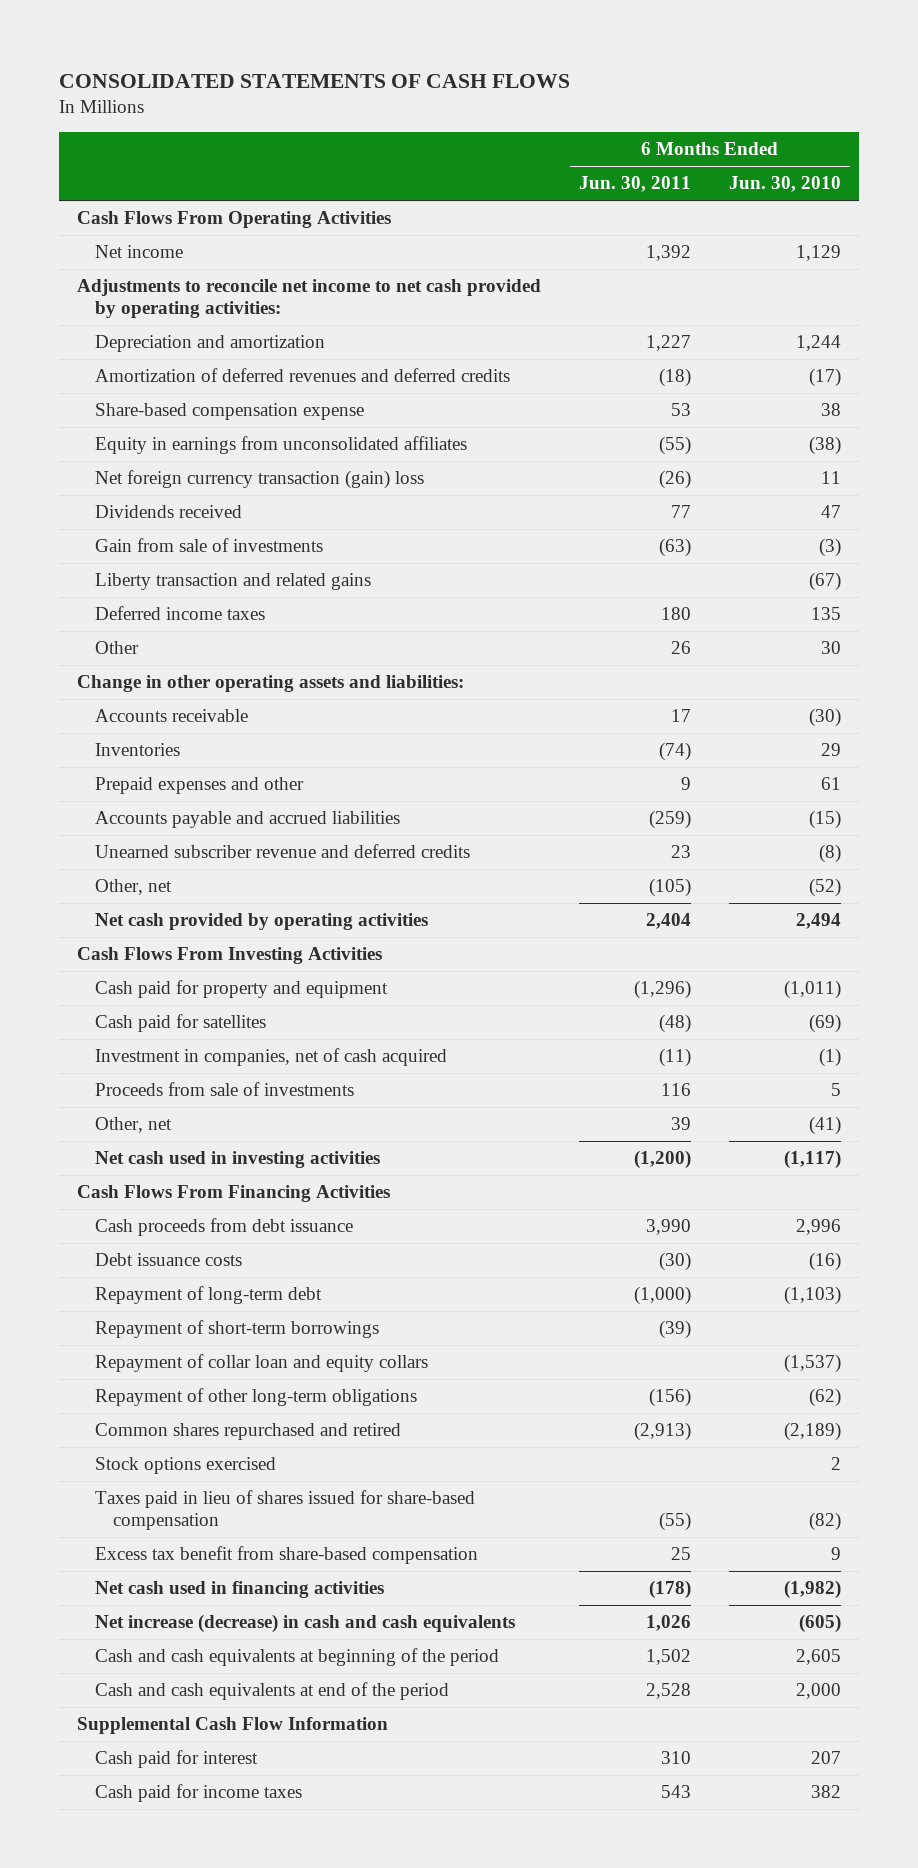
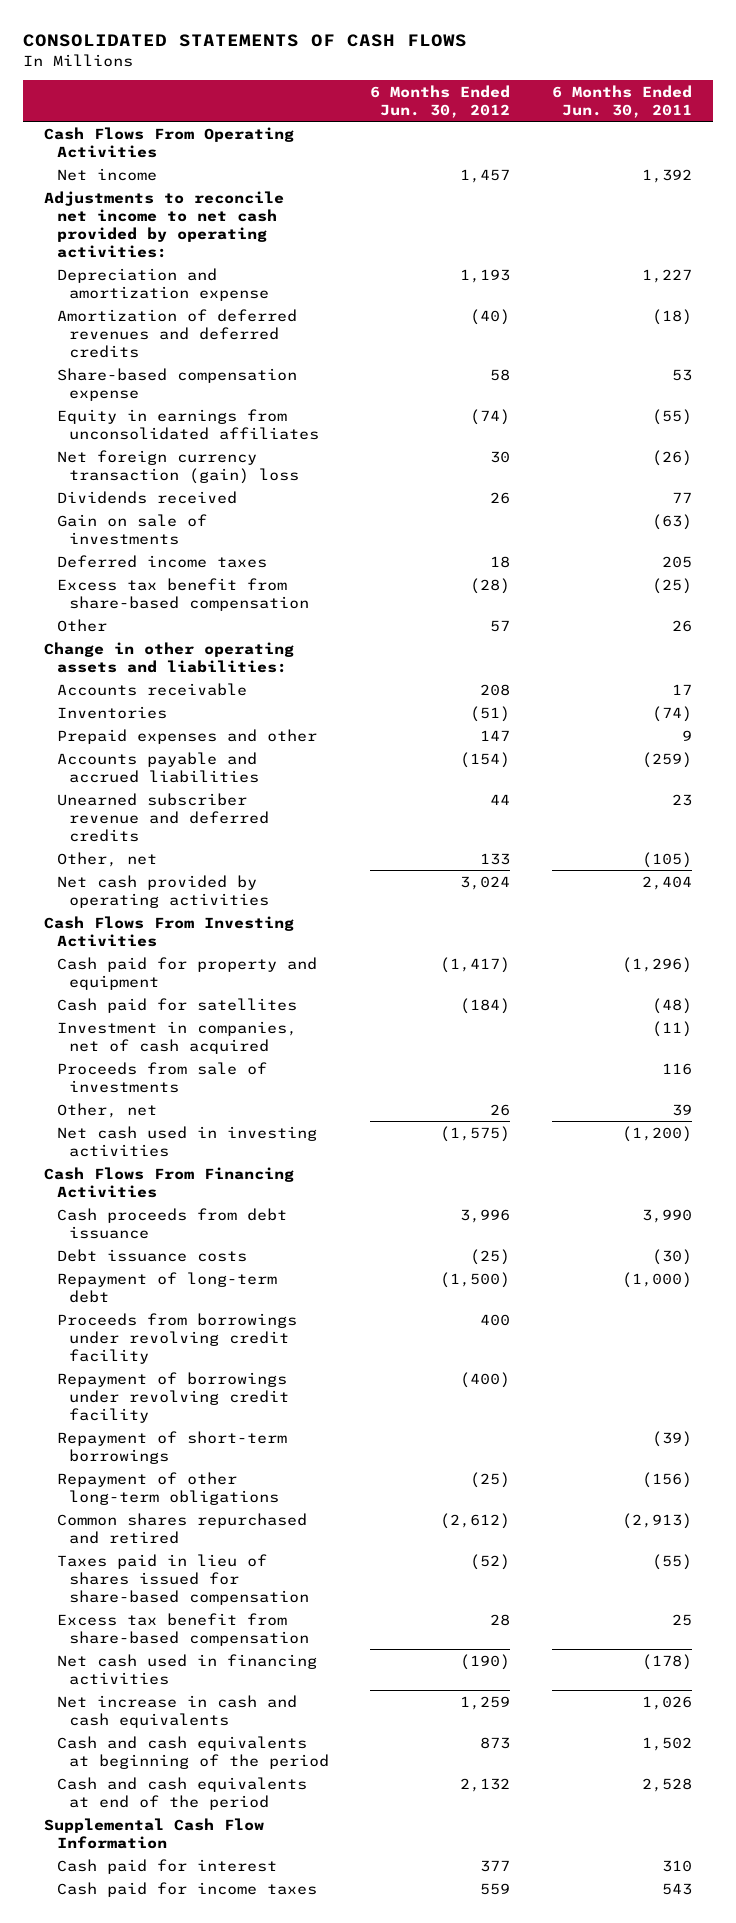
[728,176,841,193] Jun. 30, 2010 -> none
none -> [370,84,511,118] 6 Months Ended Jun. 30, 2012
[95,335,326,353] Depreciation and amortization -> [56,267,269,301] Depreciation and amortization expense
[95,573,372,591] Liberty transaction and related gains -> none
[95,538,324,553] Gain from sale of investments -> [56,513,207,545] Gain on sale of investments
[661,607,692,621] 180 -> [661,555,692,568] 205
none -> [56,577,309,611] Excess tax benefit from share-based compensation
none -> [56,1312,297,1364] Proceeds from borrowings under revolving credit facility
none -> [56,1371,289,1423] Repayment of borrowings under revolving credit facility
[95,1354,429,1373] Repayment of collar loan and equity collars -> none
[95,1457,277,1475] Stock options exercised -> none
[95,1614,516,1634] Net increase (decrease) in cash and cash equivalents -> [56,1694,297,1728] Net increase in cash and cash equivalents

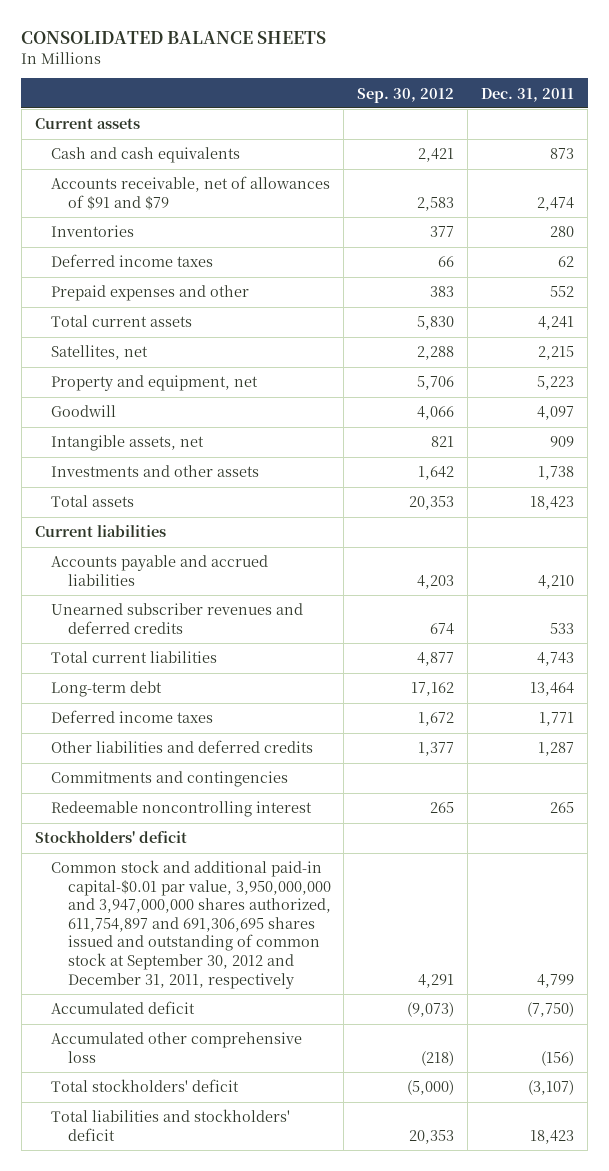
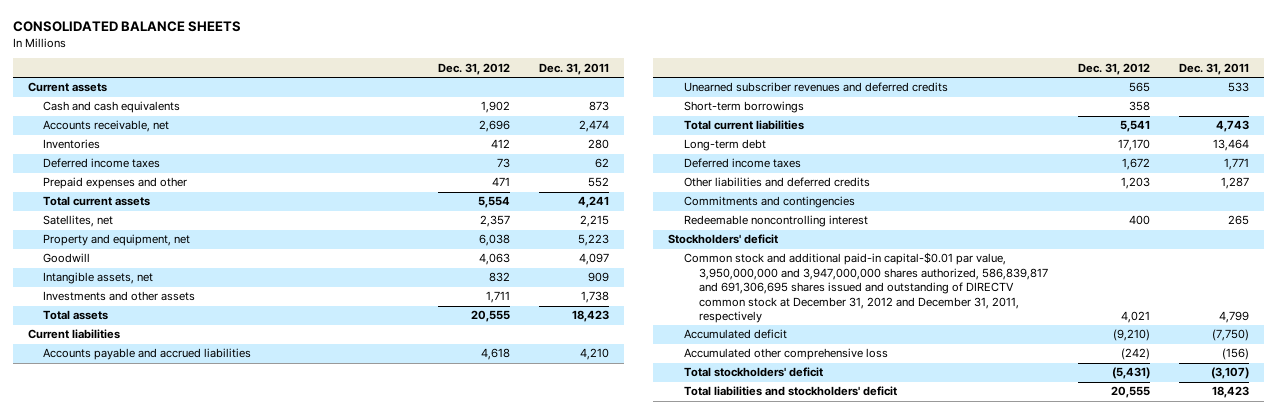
[357,87,455,103] Sep. 30, 2012 -> none
none -> [437,62,510,75] Dec. 31, 2012
[51,176,331,210] Accounts receivable, net of allowances of $91 and $79 -> [43,120,170,133] Accounts receivable, net
none -> [683,101,804,114] Short-term borrowings
[51,860,331,989] Common stock and additional paid-in capital-$0.01 par value, 3,950,000,000 and 3,947,000,000 shares authorized, 611,754,897 and 691,306,695 shares issued and outstanding of common stock at September 30, 2012 and December 31, 2011, respectively -> [683,252,1049,324] Common stock and additional paid-in capital-$0.01 par value, 3,950,000,000 and 3,947,000,000 shares authorized, 586,839,817 and 691,306,695 shares issued and outstanding of DIRECTV common stock at December 31, 2012 and December 31, 2011, respectively

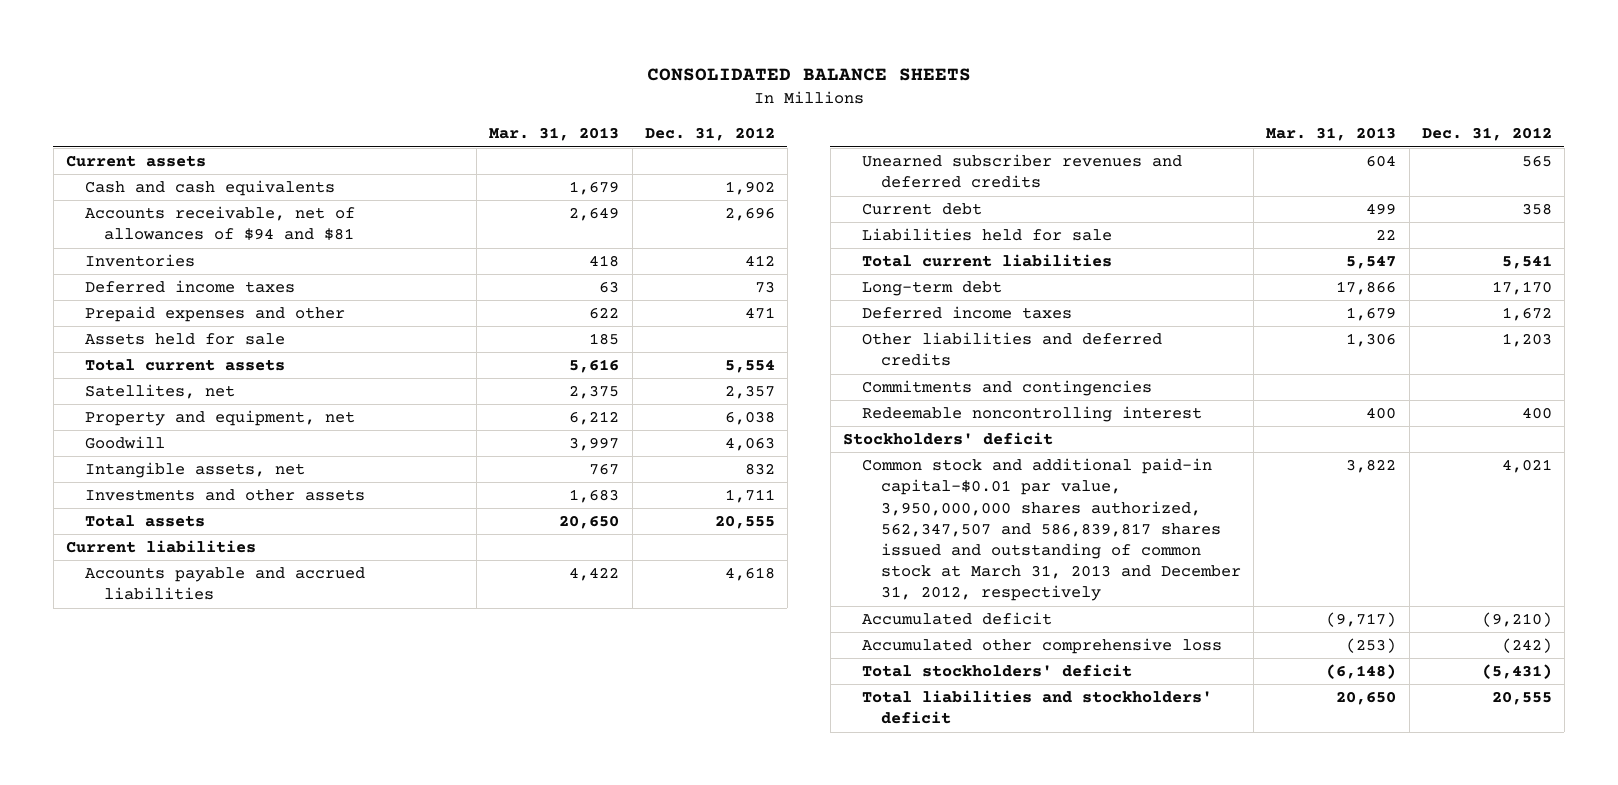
[539,62,610,75] Dec. 31, 2011 -> none
none -> [489,127,620,142] Mar. 31, 2013
[43,120,170,133] Accounts receivable, net -> [84,206,355,242] Accounts receivable, net of allowances of $94 and $81
none -> [84,333,285,346] Assets held for sale
[683,101,804,114] Short-term borrowings -> [861,203,982,216] Current debt
none -> [861,228,1112,242] Liabilities held for sale
[683,252,1049,324] Common stock and additional paid-in capital-$0.01 par value, 3,950,000,000 and 3,947,000,000 shares authorized, 586,839,817 and 691,306,695 shares issued and outstanding of DIRECTV common stock at December 31, 2012 and December 31, 2011, respectively -> [861,458,1241,602] Common stock and additional paid-in capital-$0.01 par value, 3,950,000,000 shares authorized, 562,347,507 and 586,839,817 shares issued and outstanding of common stock at March 31, 2013 and December 31, 2012, respectively

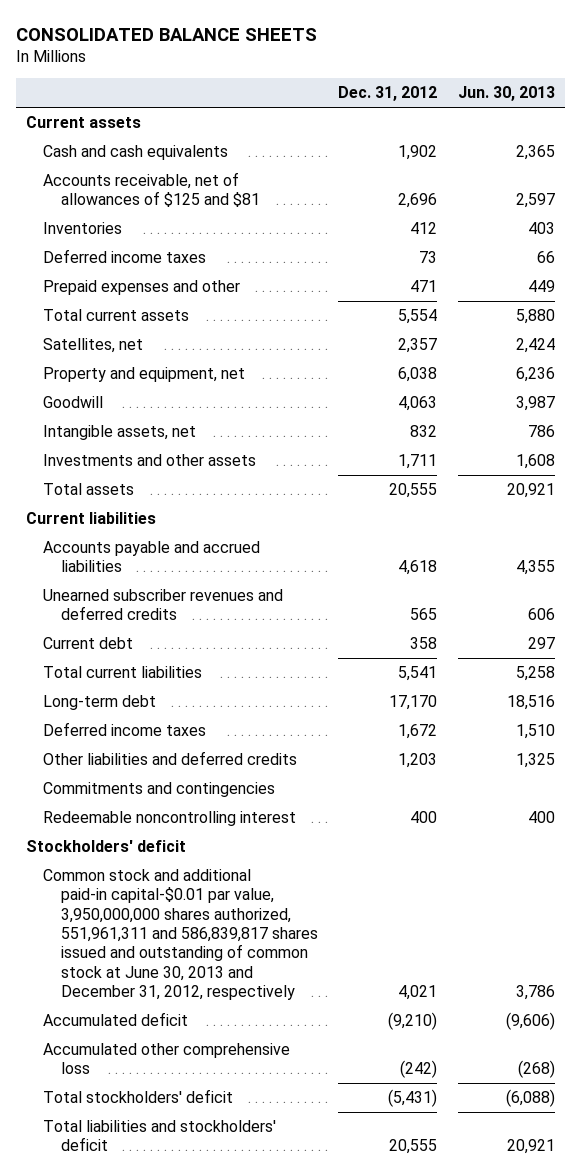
[489,127,620,142] Mar. 31, 2013 -> none
none -> [457,86,555,102] Jun. 30, 2013
[84,206,355,242] Accounts receivable, net of allowances of $94 and $81 -> [43,172,260,208] Accounts receivable, net of allowances of $125 and $81
[84,333,285,346] Assets held for sale -> none
[861,228,1112,242] Liabilities held for sale -> none
[861,458,1241,602] Common stock and additional paid-in capital-$0.01 par value, 3,950,000,000 shares authorized, 562,347,507 and 586,839,817 shares issued and outstanding of common stock at March 31, 2013 and December 31, 2012, respectively -> [43,869,318,1001] Common stock and additional paid-in capital-$0.01 par value, 3,950,000,000 shares authorized, 551,961,311 and 586,839,817 shares issued and outstanding of common stock at June 30, 2013 and December 31, 2012, respectively

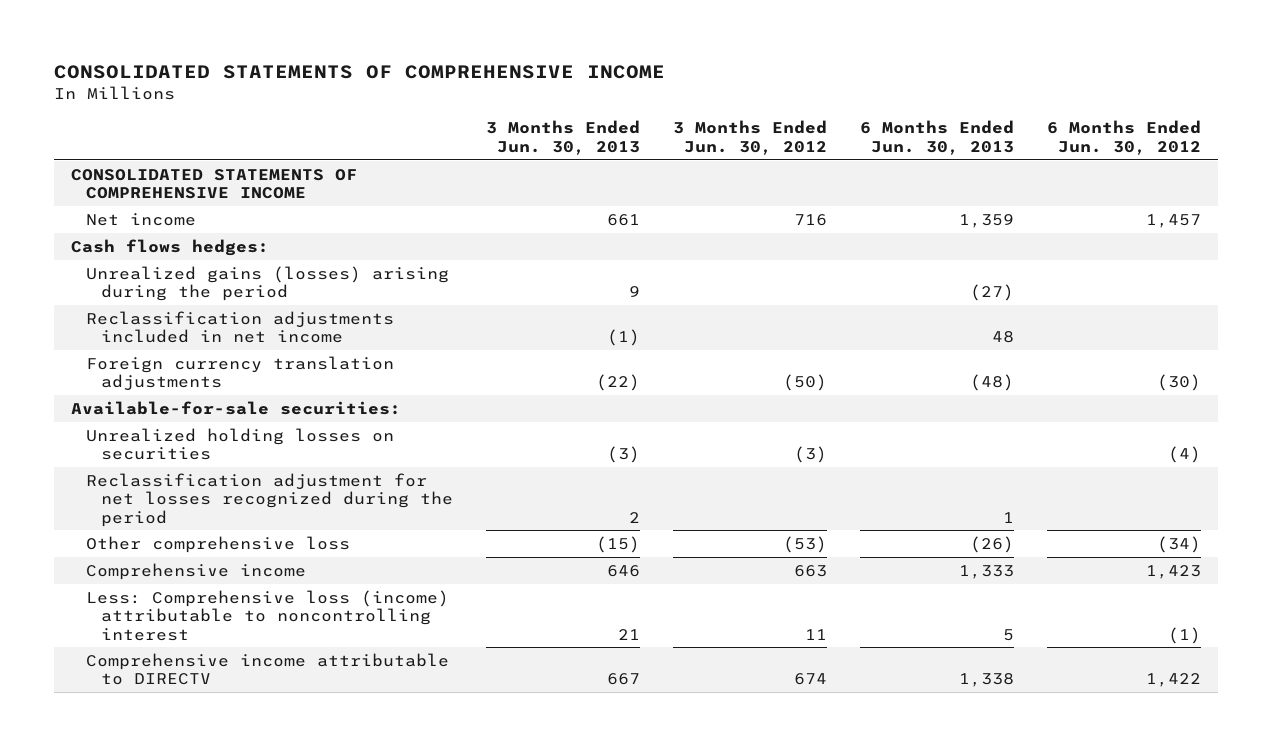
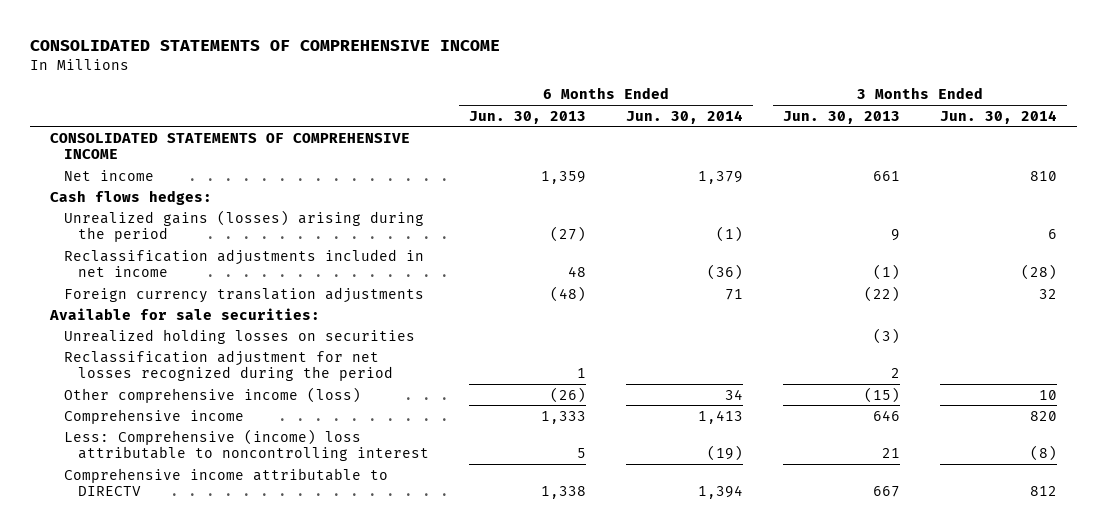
[673,120,828,155] 3 Months Ended Jun. 30, 2012 -> none
[1047,120,1202,155] 6 Months Ended Jun. 30, 2012 -> none
none -> [625,109,743,124] Jun. 30, 2014
none -> [939,109,1057,124] Jun. 30, 2014
[70,400,401,415] Available-for-sale securities: -> [48,307,320,320] Available for sale securities:
[85,535,350,553] Other comprehensive loss -> [63,386,361,403] Other comprehensive income (loss)
[85,589,449,641] Less: Comprehensive loss (income) attributable to noncontrolling interest -> [63,428,429,462] Less: Comprehensive (income) loss attributable to noncontrolling interest

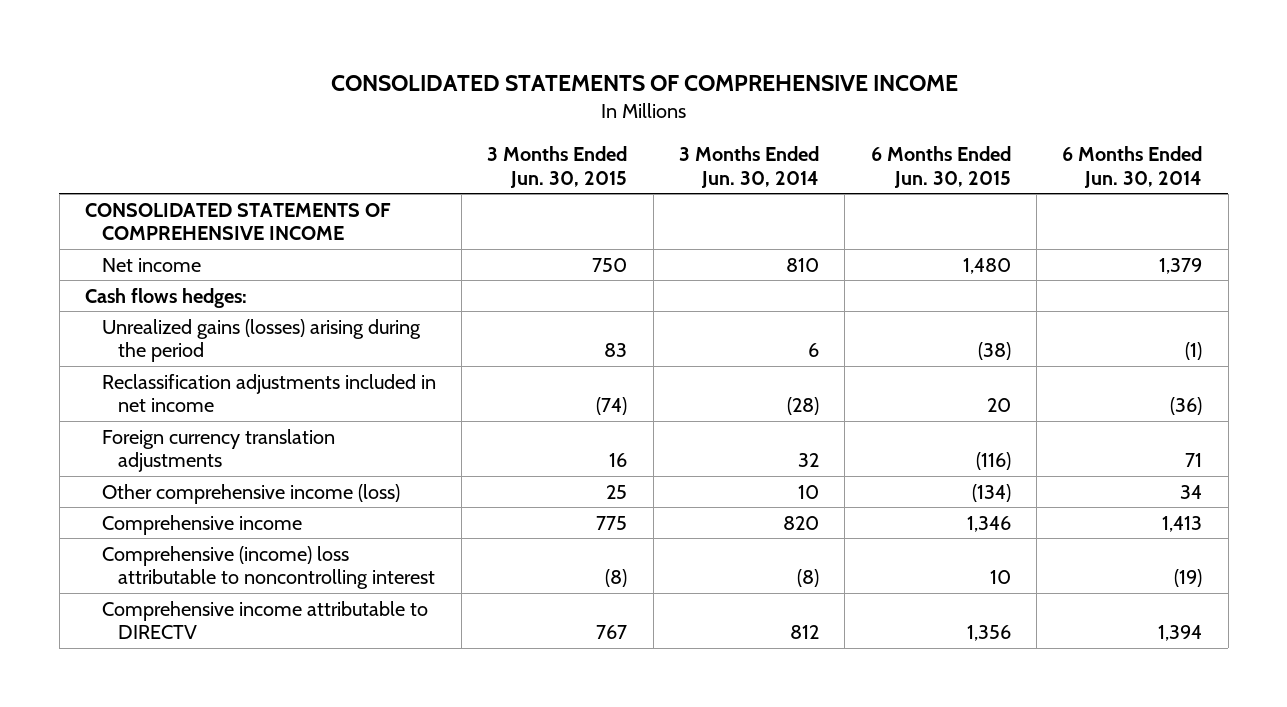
[468,110,586,124] Jun. 30, 2013 -> none
[782,110,900,124] Jun. 30, 2013 -> none
none -> [487,145,628,188] 3 Months Ended Jun. 30, 2015
none -> [870,145,1011,188] 6 Months Ended Jun. 30, 2015
[48,307,320,320] Available for sale securities: -> none
[63,328,415,344] Unrealized holding losses on securities -> none
[63,349,393,382] Reclassification adjustment for net losses recognized during the period -> none
[63,428,429,462] Less: Comprehensive (income) loss attributable to noncontrolling interest -> [101,545,436,590] Comprehensive (income) loss attributable to noncontrolling interest

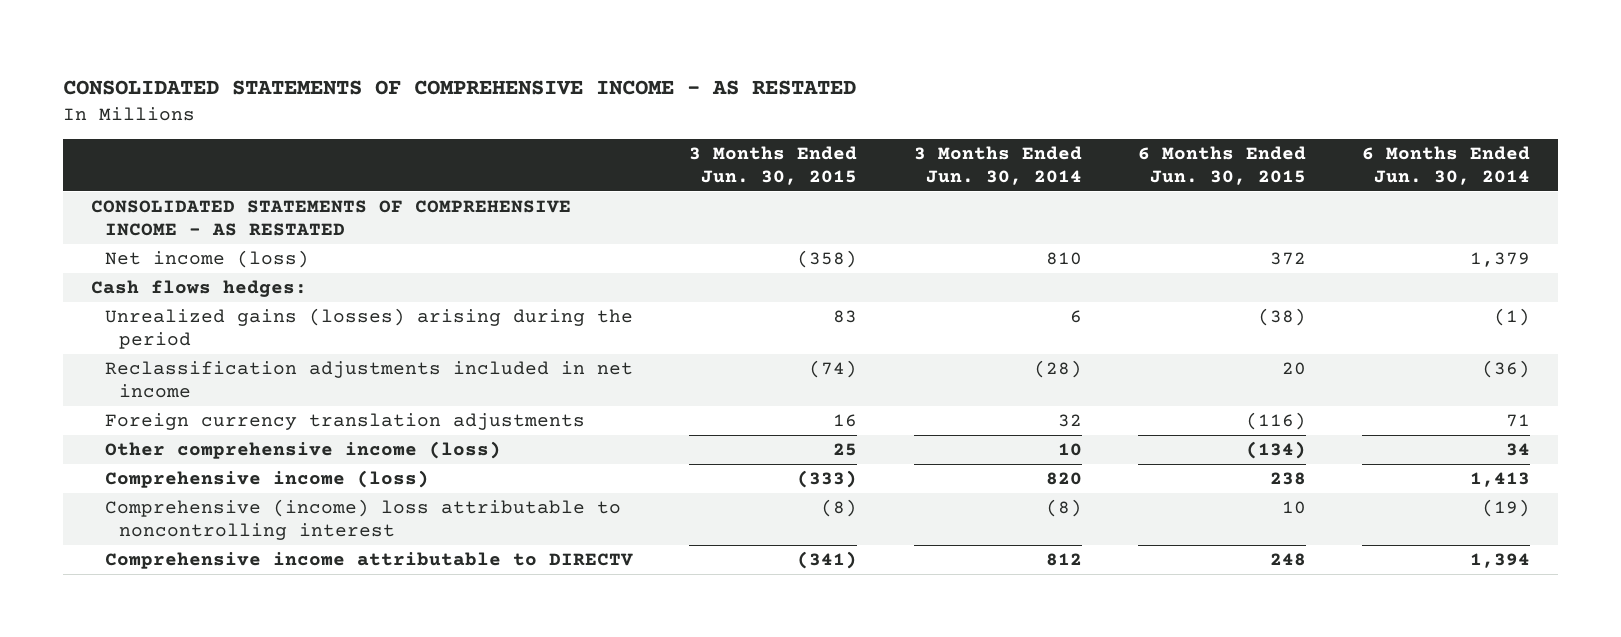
[330,74,958,91] CONSOLIDATED STATEMENTS OF COMPREHENSIVE INCOME -> [63,79,857,95] CONSOLIDATED STATEMENTS OF COMPREHENSIVE INCOME - AS RESTATED
[85,202,392,241] CONSOLIDATED STATEMENTS OF COMPREHENSIVE INCOME -> [91,200,572,236] CONSOLIDATED STATEMENTS OF COMPREHENSIVE INCOME - AS RESTATED
[101,257,201,272] Net income -> [105,250,310,269] Net income (loss)
[592,257,628,272] 750 -> [797,250,858,269] (358)
[962,257,1011,274] 1,480 -> [1269,252,1306,266] 372
[101,514,302,535] Comprehensive income -> [105,470,430,489] Comprehensive income (loss)
[596,515,628,530] 775 -> [797,470,858,489] (333)
[966,515,1011,532] 1,346 -> [1269,472,1306,486] 238
[596,625,628,640] 767 -> [797,551,858,570] (341)
[966,625,1011,642] 1,356 -> [1269,553,1306,567] 248

